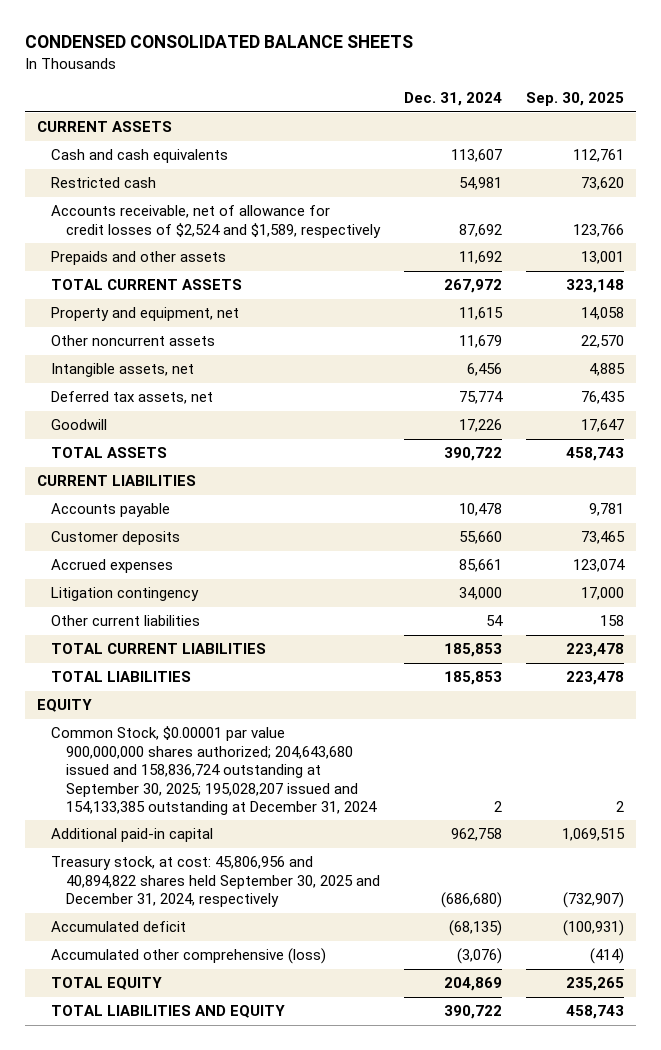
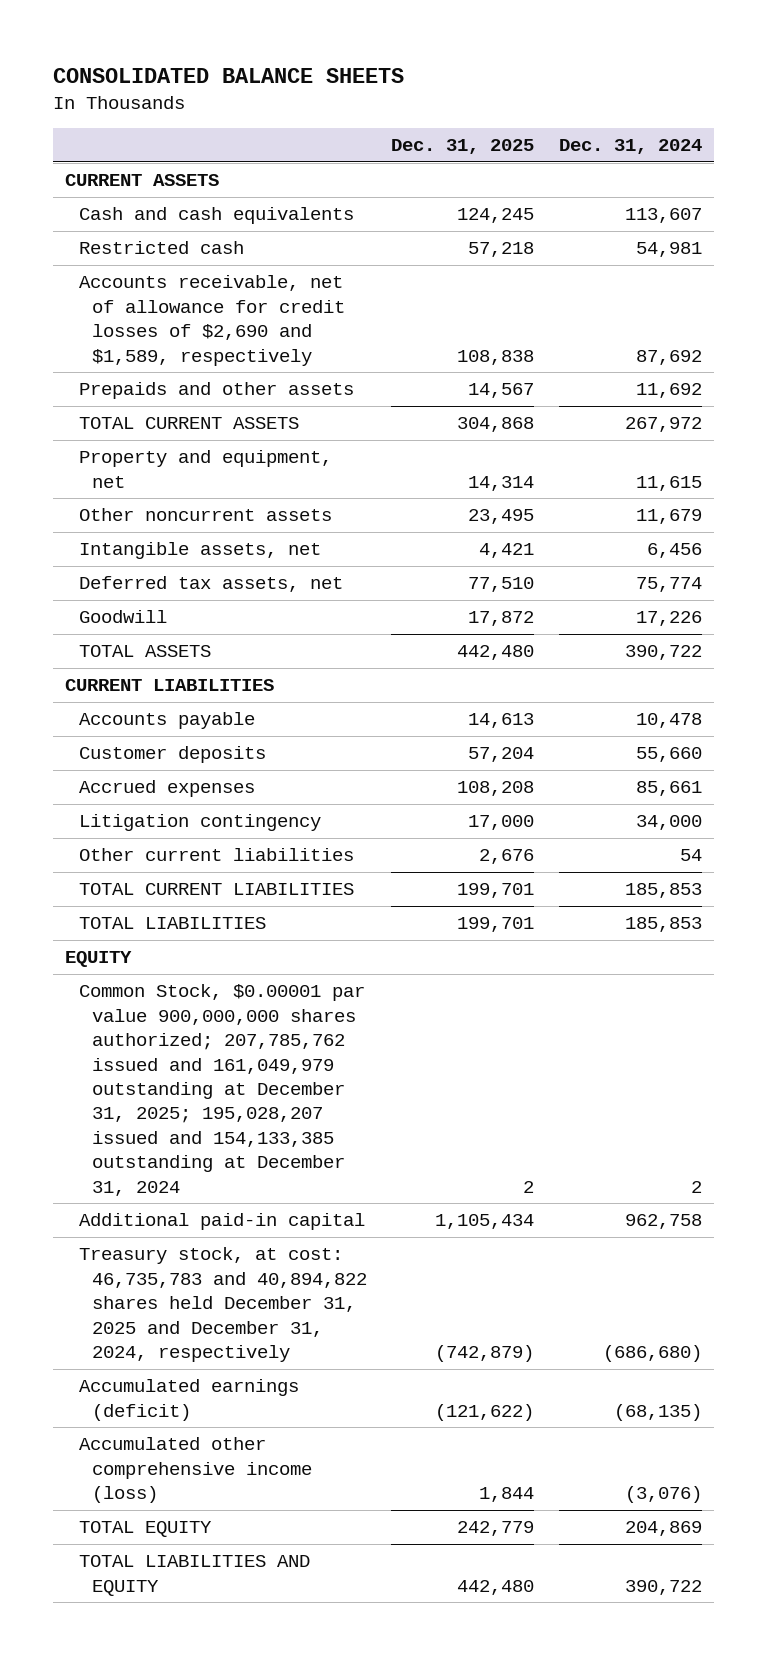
[24,35,413,49] CONDENSED CONSOLIDATED BALANCE SHEETS -> [53,67,405,83] CONSOLIDATED BALANCE SHEETS
[526,92,625,107] Sep. 30, 2025 -> none
none -> [391,138,535,154] Dec. 31, 2025
[51,205,381,238] Accounts receivable, net of allowance for credit losses of $2,524 and $1,589, respectively -> [78,275,346,366] Accounts receivable, net of allowance for credit losses of $2,690 and $1,589, respectively
[51,726,377,816] Common Stock, $0.00001 par value 900,000,000 shares authorized; 204,643,680 issued and 158,836,724 outstanding at September 30, 2025; 195,028,207 issued and 154,133,385 outstanding at December 31, 2024 -> [78,984,365,1196] Common Stock, $0.00001 par value 900,000,000 shares authorized; 207,785,762 issued and 161,049,979 outstanding at December 31, 2025; 195,028,207 issued and 154,133,385 outstanding at December 31, 2024
[51,856,380,908] Treasury stock, at cost: 45,806,956 and 40,894,822 shares held September 30, 2025 and December 31, 2024, respectively -> [78,1247,368,1362] Treasury stock, at cost: 46,735,783 and 40,894,822 shares held December 31, 2025 and December 31, 2024, respectively
[51,921,187,933] Accumulated deficit -> [78,1379,299,1421] Accumulated earnings (deficit)
[51,948,327,965] Accumulated other comprehensive (loss) -> [78,1437,313,1504] Accumulated other comprehensive income (loss)

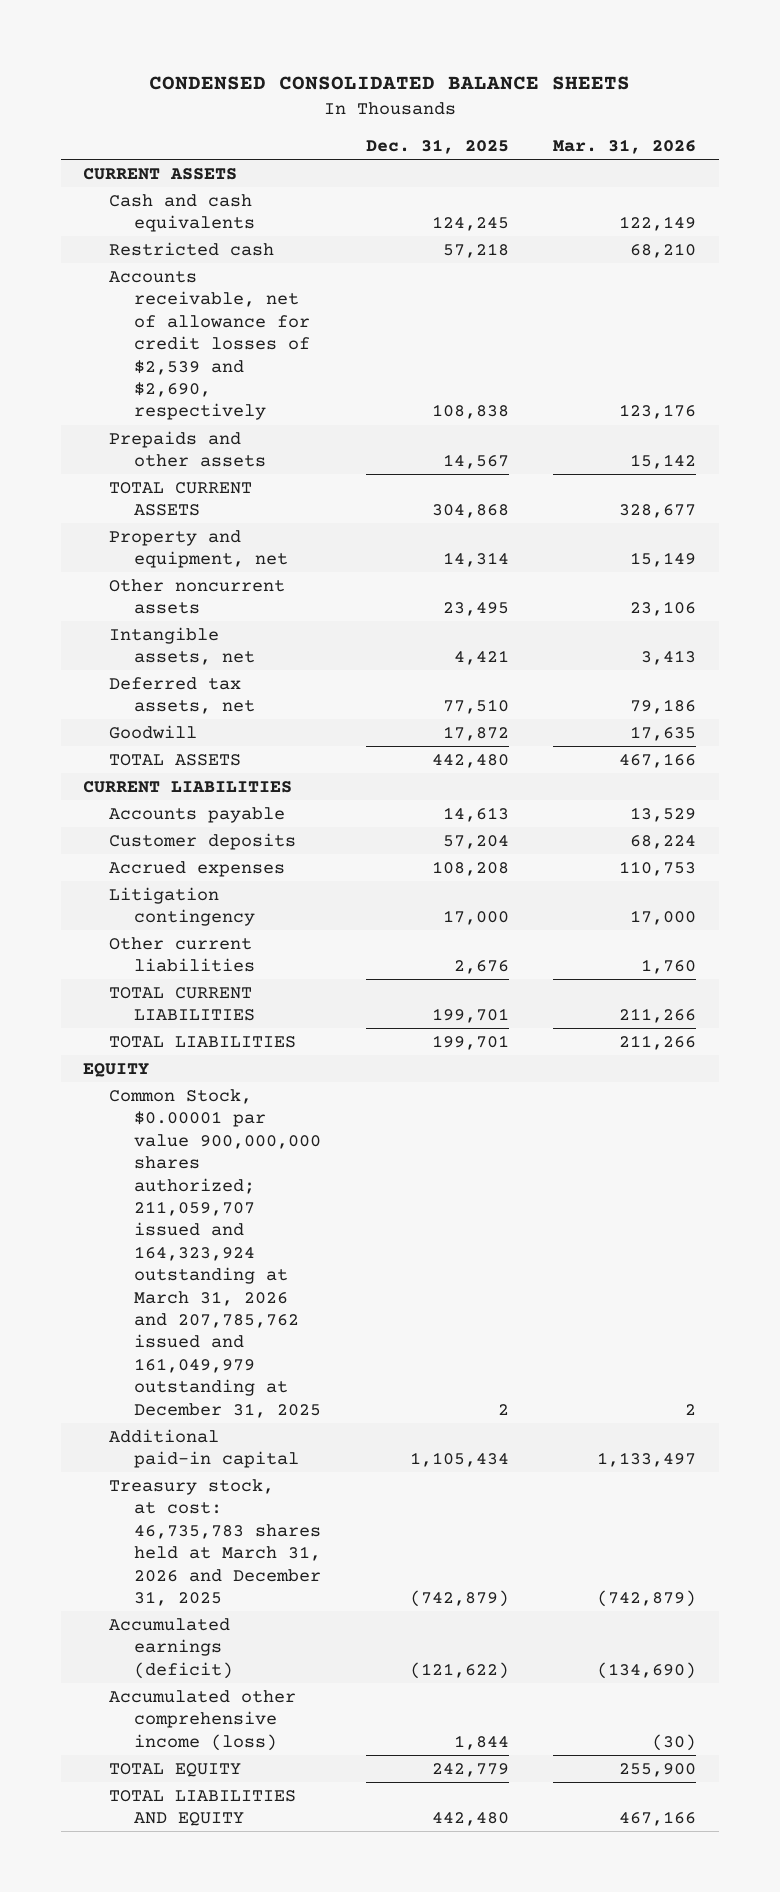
[53,67,405,83] CONSOLIDATED BALANCE SHEETS -> [148,76,630,91] CONDENSED CONSOLIDATED BALANCE SHEETS
[558,138,702,154] Dec. 31, 2024 -> none
none -> [553,139,697,155] Mar. 31, 2026
[78,275,346,366] Accounts receivable, net of allowance for credit losses of $2,690 and $1,589, respectively -> [108,270,310,421] Accounts receivable, net of allowance for credit losses of $2,539 and $2,690, respectively
[78,984,365,1196] Common Stock, $0.00001 par value 900,000,000 shares authorized; 207,785,762 issued and 161,049,979 outstanding at December 31, 2025; 195,028,207 issued and 154,133,385 outstanding at December 31, 2024 -> [108,1088,321,1418] Common Stock, $0.00001 par value 900,000,000 shares authorized; 211,059,707 issued and 164,323,924 outstanding at March 31, 2026 and 207,785,762 issued and 161,049,979 outstanding at December 31, 2025
[78,1247,368,1362] Treasury stock, at cost: 46,735,783 and 40,894,822 shares held December 31, 2025 and December 31, 2024, respectively -> [108,1478,321,1606] Treasury stock, at cost: 46,735,783 shares held at March 31, 2026 and December 31, 2025

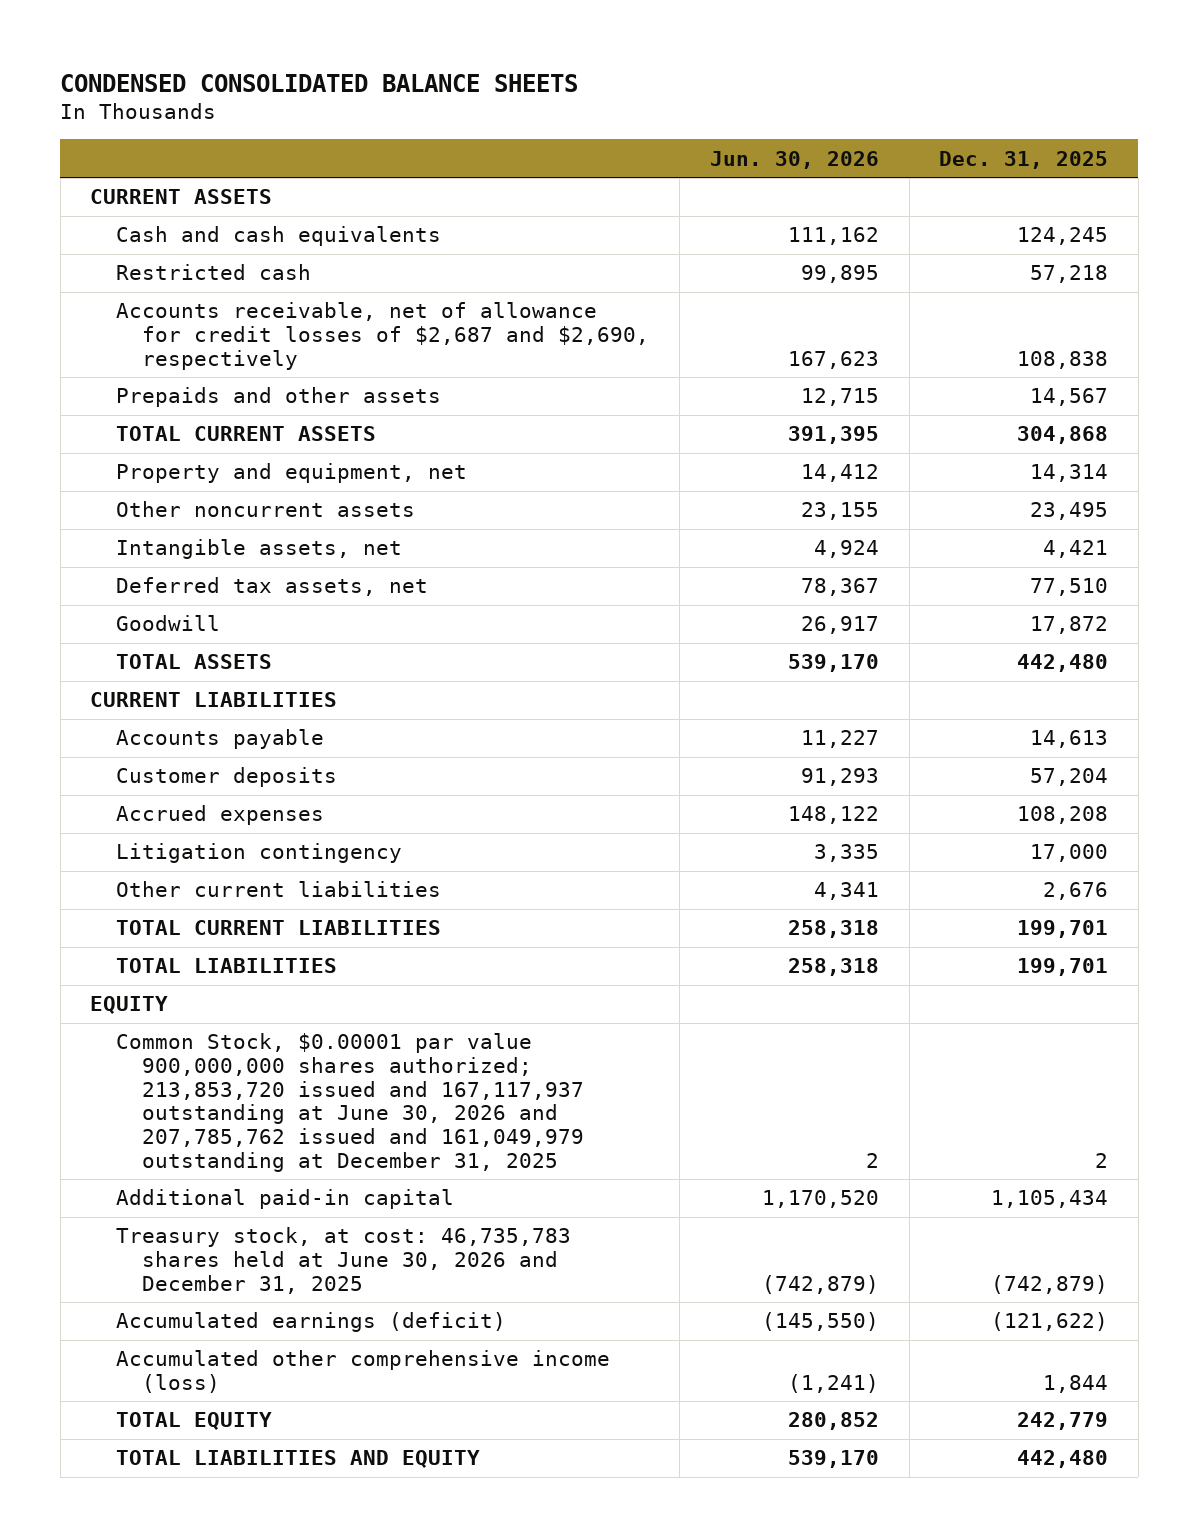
[553,139,697,155] Mar. 31, 2026 -> none
none -> [709,150,879,169] Jun. 30, 2026
[108,270,310,421] Accounts receivable, net of allowance for credit losses of $2,539 and $2,690, respectively -> [116,302,650,370] Accounts receivable, net of allowance for credit losses of $2,687 and $2,690, respectively
[108,1088,321,1418] Common Stock, $0.00001 par value 900,000,000 shares authorized; 211,059,707 issued and 164,323,924 outstanding at March 31, 2026 and 207,785,762 issued and 161,049,979 outstanding at December 31, 2025 -> [116,1033,585,1172] Common Stock, $0.00001 par value 900,000,000 shares authorized; 213,853,720 issued and 167,117,937 outstanding at June 30, 2026 and 207,785,762 issued and 161,049,979 outstanding at December 31, 2025
[108,1478,321,1606] Treasury stock, at cost: 46,735,783 shares held at March 31, 2026 and December 31, 2025 -> [116,1227,572,1294] Treasury stock, at cost: 46,735,783 shares held at June 30, 2026 and December 31, 2025

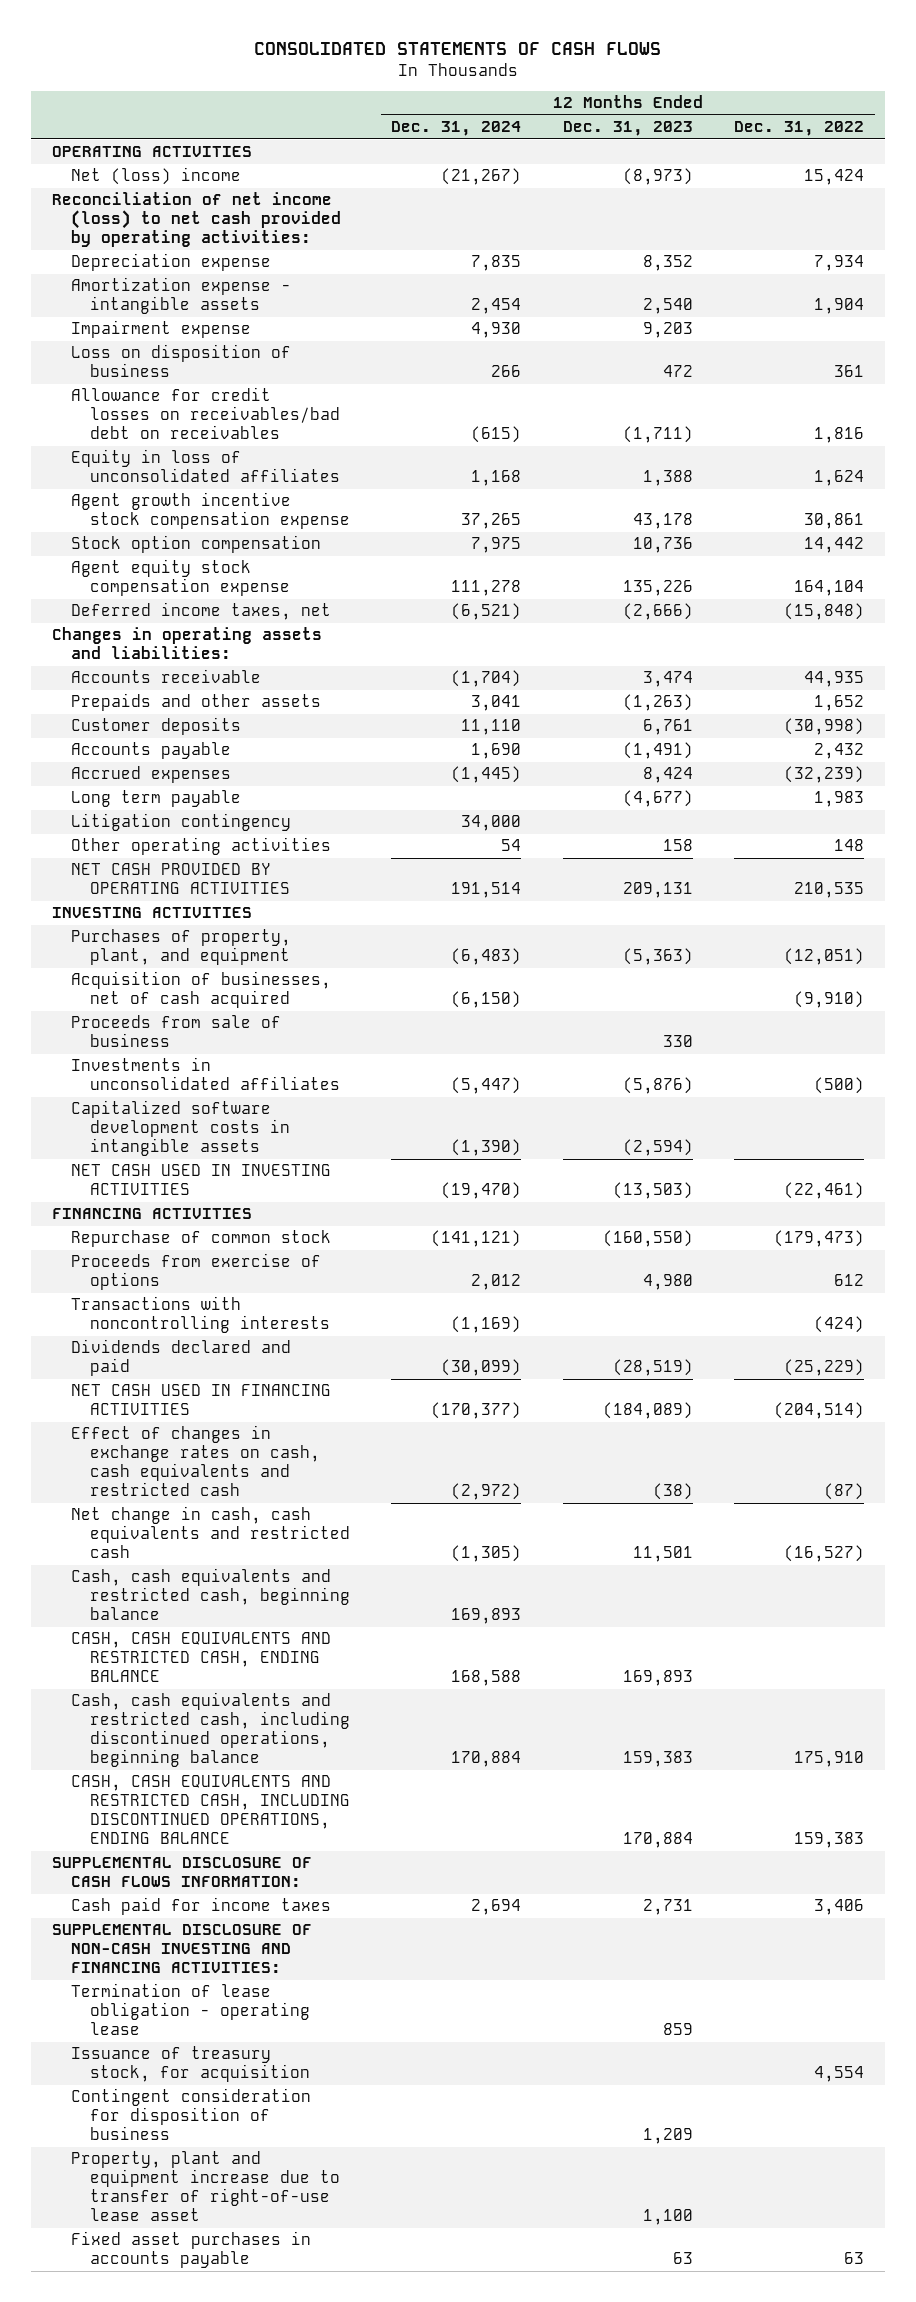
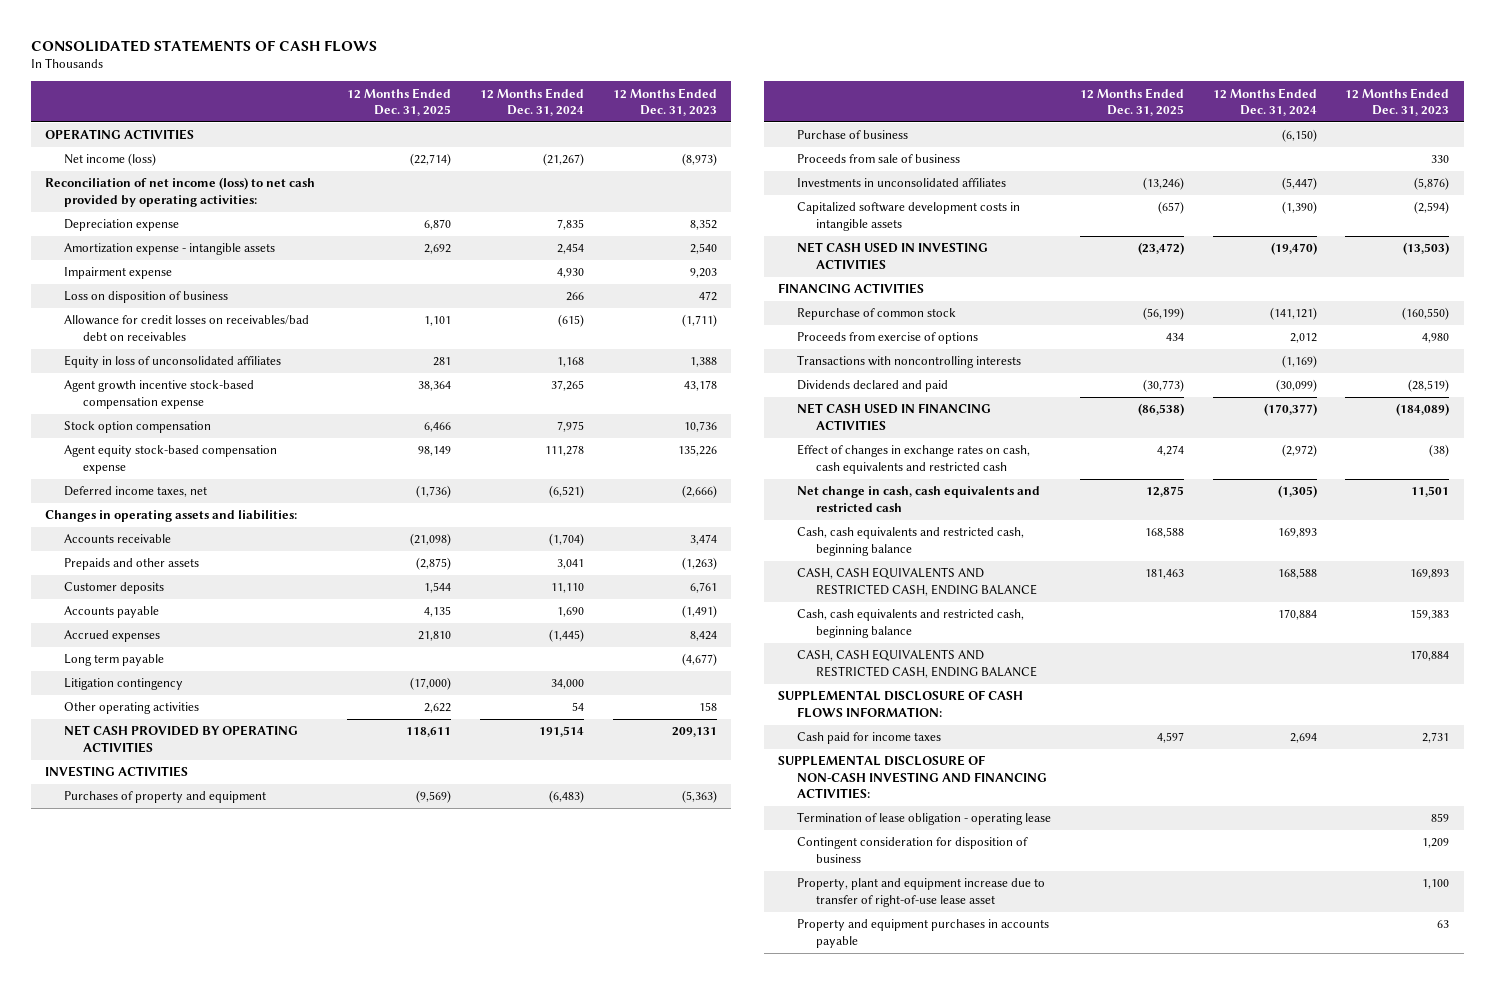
[734,121,865,137] Dec. 31, 2022 -> none
none -> [347,87,452,116] 12 Months Ended Dec. 31, 2025
[70,167,241,186] Net (loss) income -> [64,153,157,167] Net income (loss)
[70,492,350,530] Agent growth incentive stock compensation expense -> [64,380,255,409] Agent growth incentive stock-based compensation expense
[70,559,290,597] Agent equity stock compensation expense -> [64,445,278,474] Agent equity stock-based compensation expense
[70,929,291,966] Purchases of property, plant, and equipment -> [64,791,267,804] Purchases of property and equipment
[70,971,331,1009] Acquisition of businesses, net of cash acquired -> [796,130,908,140] Purchase of business
[70,1692,350,1768] Cash, cash equivalents and restricted cash, including discontinued operations, beginning balance -> [796,609,1024,638] Cash, cash equivalents and restricted cash, beginning balance
[70,1775,350,1845] CASH, CASH EQUIVALENTS AND RESTRICTED CASH, INCLUDING DISCONTINUED OPERATIONS, ENDING BALANCE -> [796,649,1037,678] CASH, CASH EQUIVALENTS AND RESTRICTED CASH, ENDING BALANCE
[70,2046,310,2083] Issuance of treasury stock, for acquisition -> none
[70,2231,311,2269] Fixed asset purchases in accounts payable -> none
none -> [796,919,1049,948] Property and equipment purchases in accounts payable

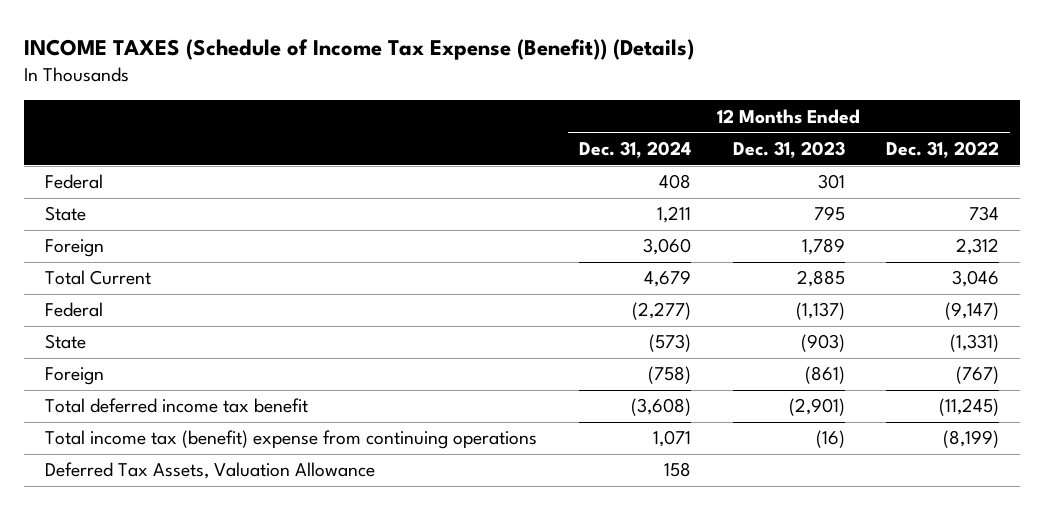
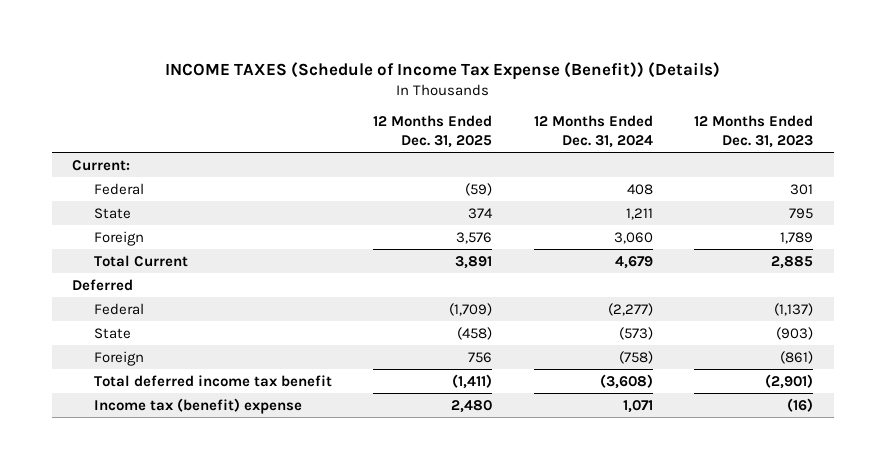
[886,140,1000,158] Dec. 31, 2022 -> none
none -> [373,114,493,148] 12 Months Ended Dec. 31, 2025
none -> [72,159,131,171] Current:
none -> [72,278,134,291] Deferred
[45,462,376,480] Deferred Tax Assets, Valuation Allowance -> none
[45,430,538,450] Total income tax (benefit) expense from continuing operations -> [93,397,302,414] Income tax (benefit) expense

